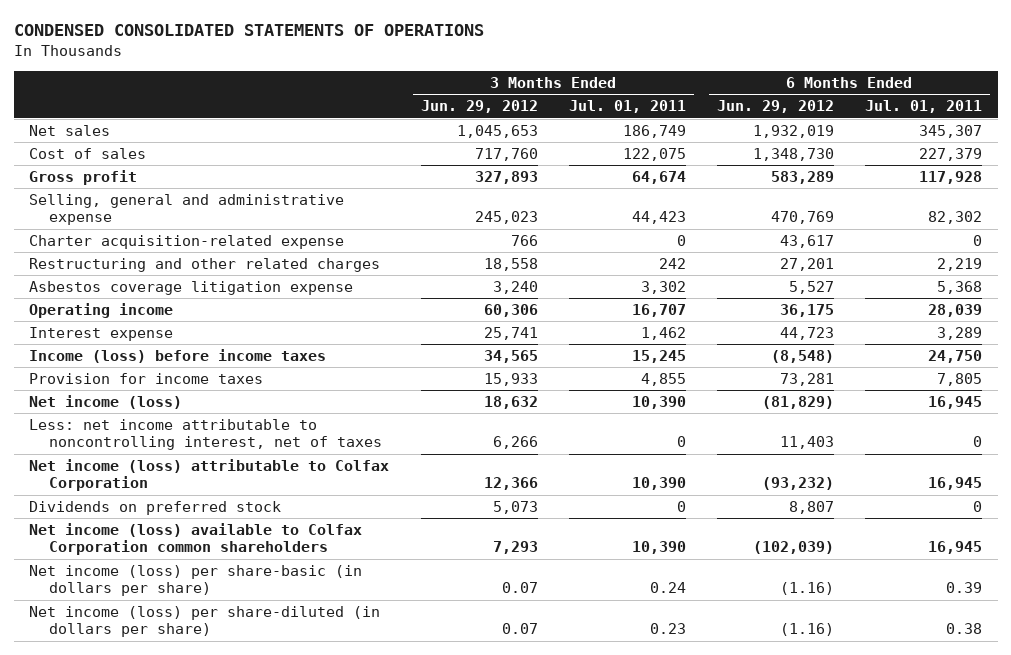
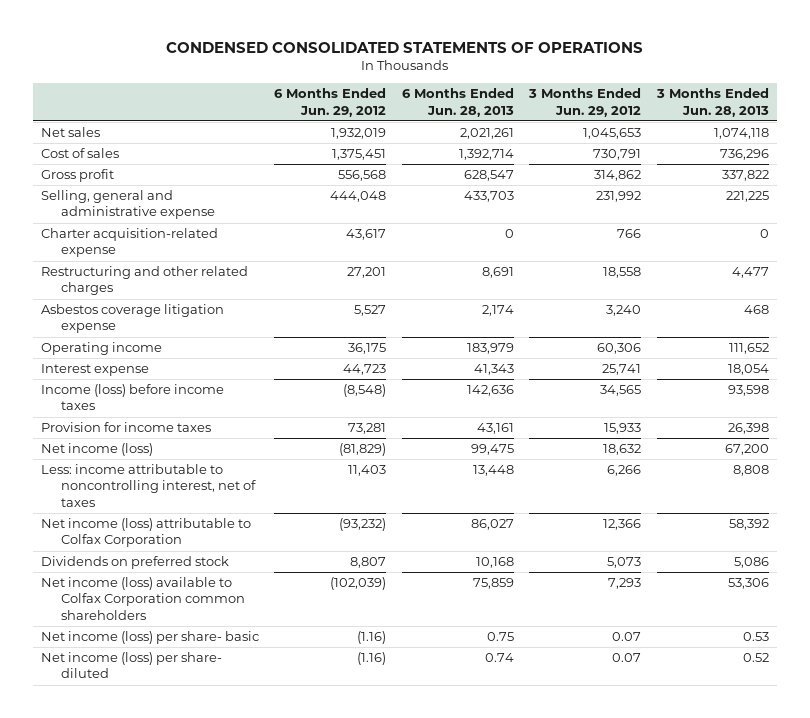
[568,100,686,114] Jul. 01, 2011 -> none
[865,100,983,114] Jul. 01, 2011 -> none
none -> [401,88,514,117] 6 Months Ended Jun. 28, 2013
none -> [656,88,770,117] 3 Months Ended Jun. 28, 2013
[474,148,538,162] 717,760 -> [593,149,642,161] 730,791
[752,148,834,162] 1,348,730 -> [332,149,387,161] 1,375,451
[474,171,538,185] 327,893 -> [594,170,642,182] 314,862
[770,171,834,185] 583,289 -> [338,170,387,182] 556,568
[474,211,538,225] 245,023 -> [596,191,642,203] 231,992
[770,211,834,225] 470,769 -> [330,191,387,203] 444,048
[29,419,382,451] Less: net income attributable to noncontrolling interest, net of taxes -> [40,464,257,507] Less: income attributable to noncontrolling interest, net of taxes
[29,565,363,597] Net income (loss) per share-basic (in dollars per share) -> [40,631,259,645] Net income (loss) per share- basic
[29,606,381,638] Net income (loss) per share-diluted (in dollars per share) -> [40,652,222,679] Net income (loss) per share- diluted

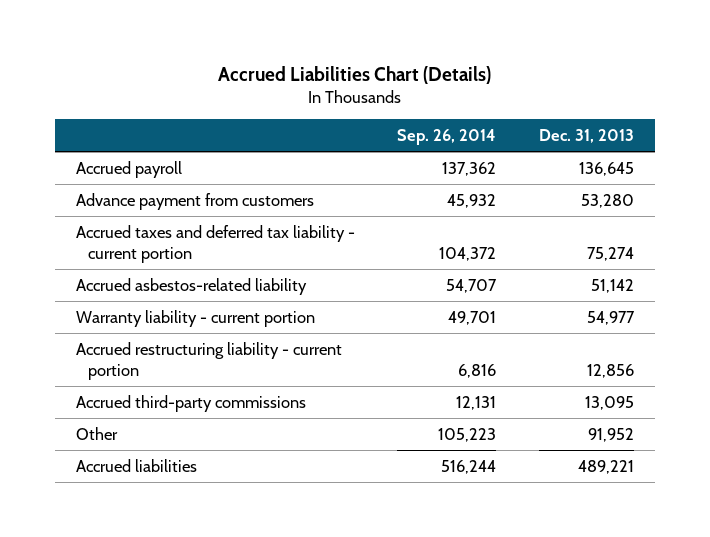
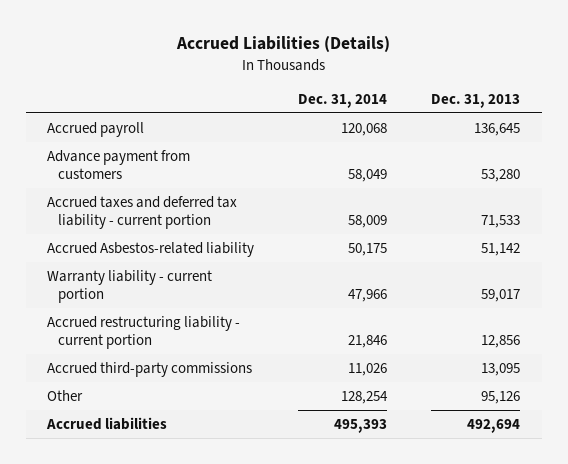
[217,65,491,84] Accrued Liabilities Chart (Details) -> [175,36,390,53] Accrued Liabilities (Details)
[397,129,497,146] Sep. 26, 2014 -> none
none -> [298,93,388,108] Dec. 31, 2014
[586,246,634,261] 75,274 -> [481,215,521,229] 71,533
[76,277,308,295] Accrued asbestos-related liability -> [47,241,255,257] Accrued Asbestos-related liability
[586,310,635,325] 54,977 -> [481,289,521,303] 59,017
[587,427,634,442] 91,952 -> [481,390,521,404] 95,126
[577,459,634,474] 489,221 -> [467,418,521,433] 492,694

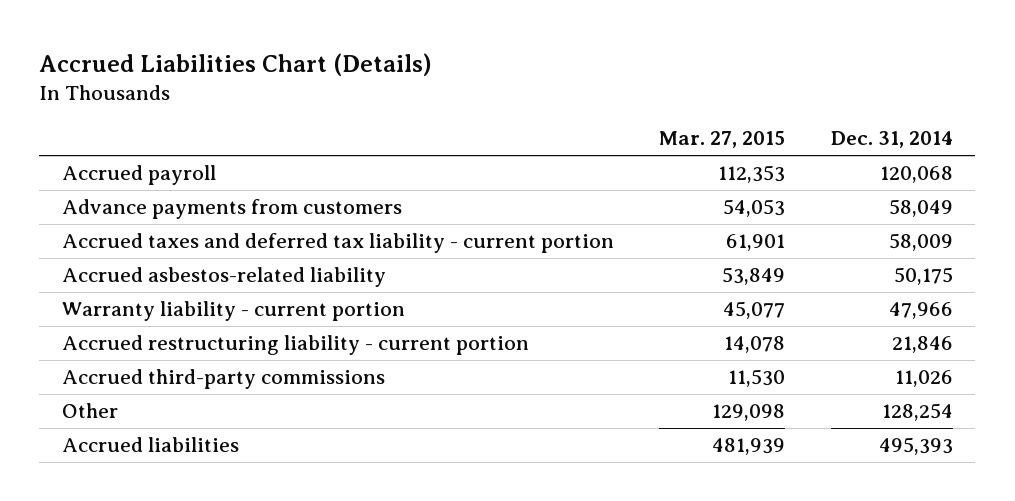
[175,36,390,53] Accrued Liabilities (Details) -> [39,52,433,76] Accrued Liabilities Chart (Details)
[431,93,521,108] Dec. 31, 2013 -> none
none -> [659,131,786,149] Mar. 27, 2015
[47,149,191,180] Advance payment from customers -> [62,199,403,220] Advance payments from customers
[47,241,255,257] Accrued Asbestos-related liability -> [62,267,387,288] Accrued asbestos-related liability

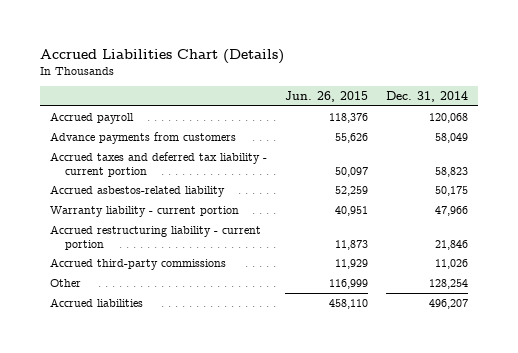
[659,131,786,149] Mar. 27, 2015 -> none
none -> [285,91,369,103] Jun. 26, 2015
[888,233,953,252] 58,009 -> [435,166,469,177] 58,823
[878,437,953,456] 495,393 -> [429,298,469,309] 496,207

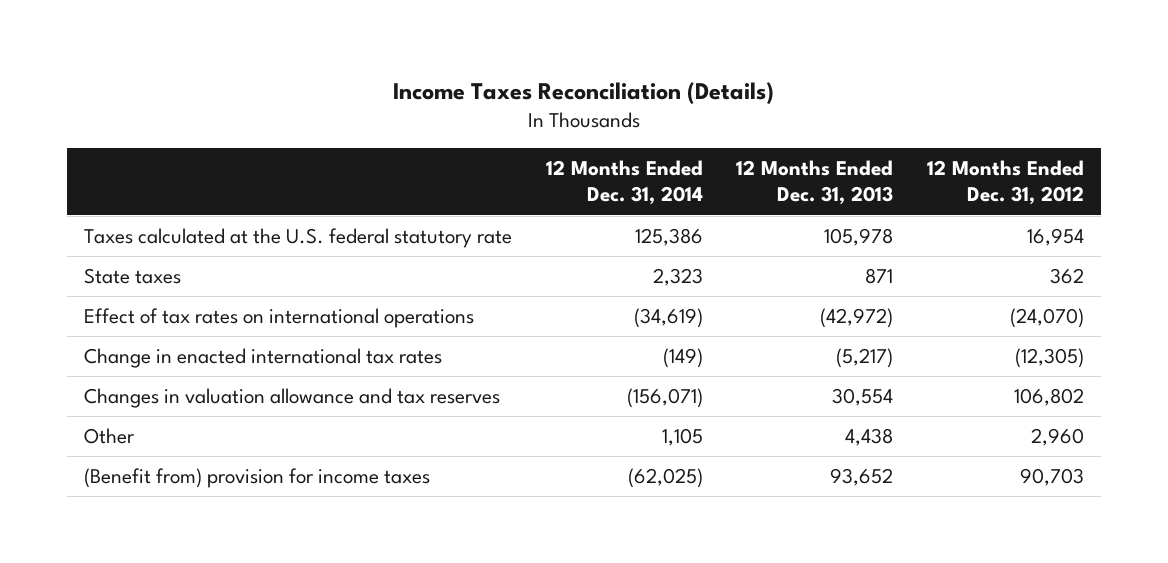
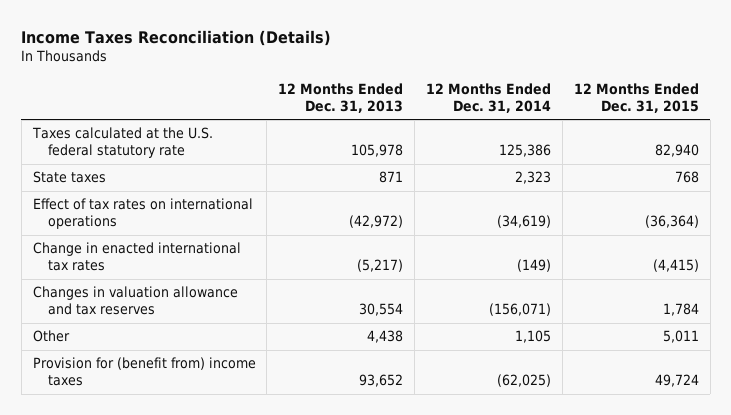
[926,160,1084,206] 12 Months Ended Dec. 31, 2012 -> none
none -> [573,82,699,113] 12 Months Ended Dec. 31, 2015
[83,467,430,488] (Benefit from) provision for income taxes -> [32,357,256,387] Provision for (benefit from) income taxes

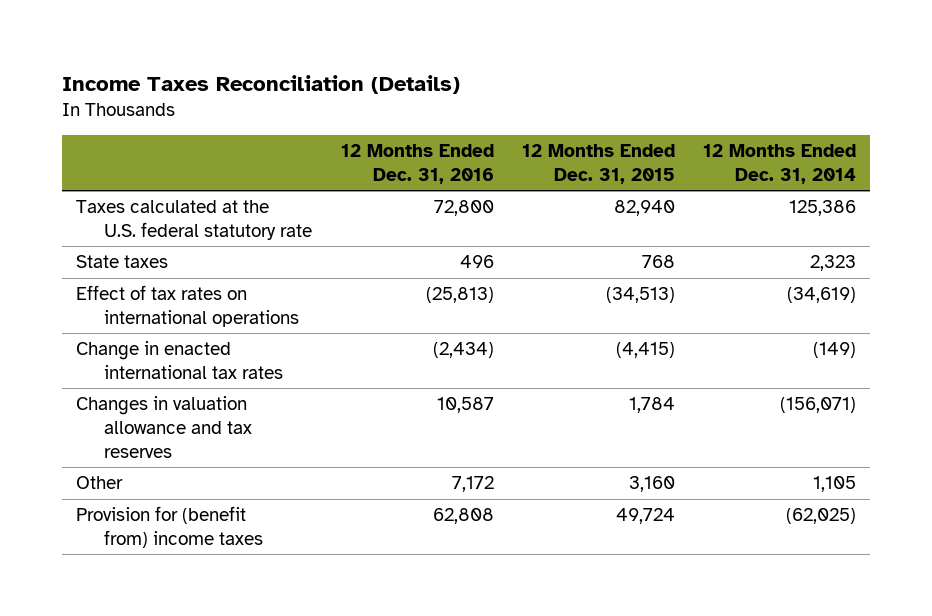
[278,82,404,113] 12 Months Ended Dec. 31, 2013 -> none
none -> [340,143,494,184] 12 Months Ended Dec. 31, 2016
[644,215,699,229] (36,364) -> [605,287,675,304] (34,513)
[662,330,699,344] 5,011 -> [628,476,675,493] 3,160

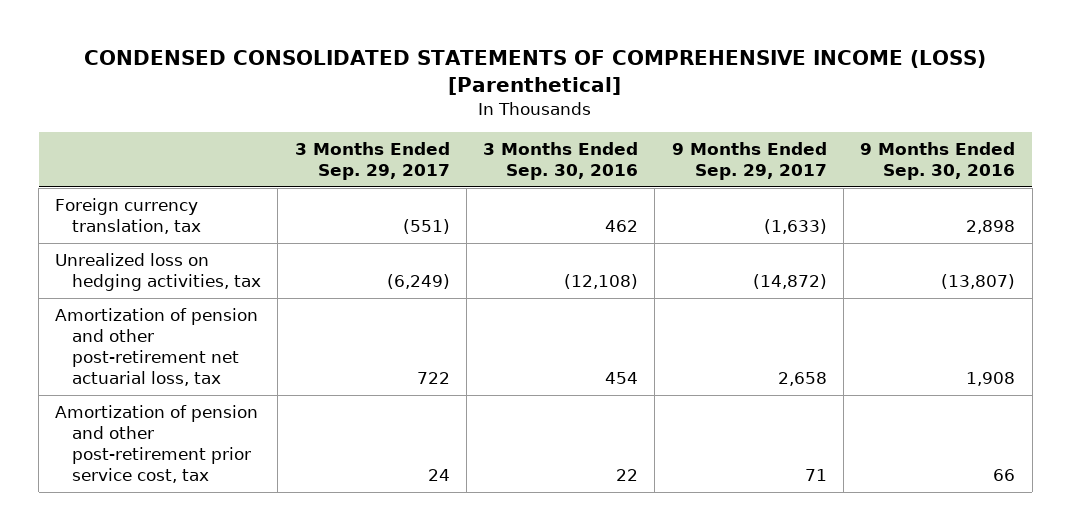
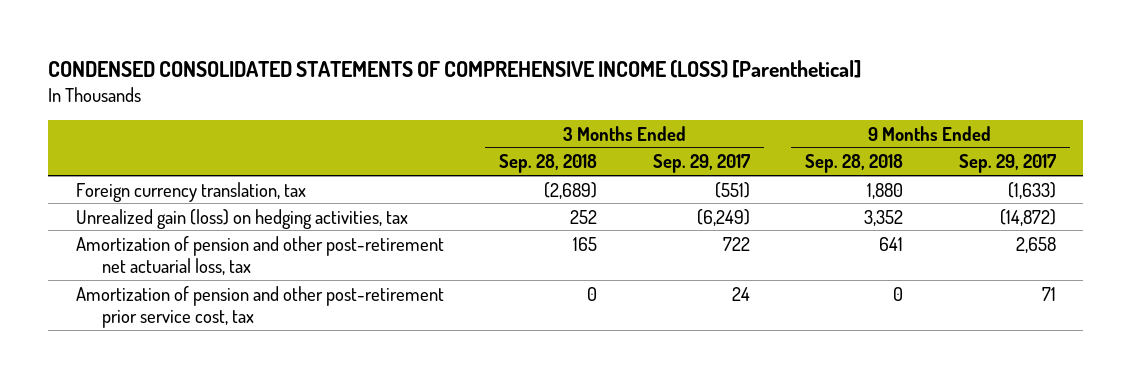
[483,142,639,181] 3 Months Ended Sep. 30, 2016 -> none
[860,142,1016,181] 9 Months Ended Sep. 30, 2016 -> none
none -> [499,154,598,174] Sep. 28, 2018
none -> [805,154,904,174] Sep. 28, 2018
[55,253,262,292] Unrealized loss on hedging activities, tax -> [75,208,408,229] Unrealized gain (loss) on hedging activities, tax

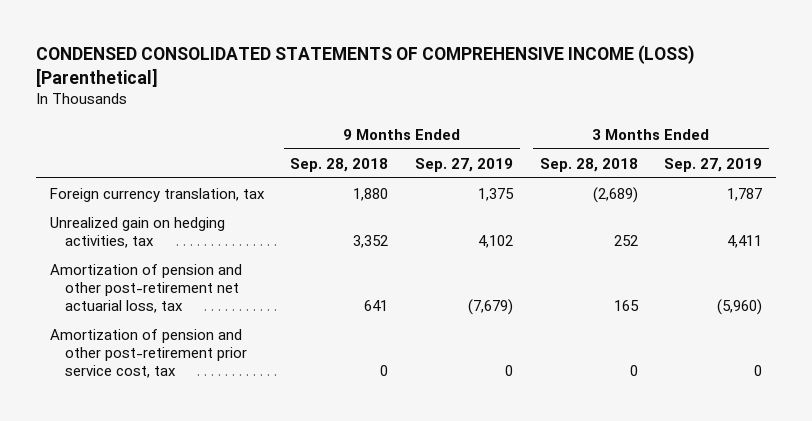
[652,154,750,174] Sep. 29, 2017 -> none
[958,154,1056,174] Sep. 29, 2017 -> none
none -> [415,157,514,172] Sep. 27, 2019
none -> [664,157,763,172] Sep. 27, 2019
[75,208,408,229] Unrealized gain (loss) on hedging activities, tax -> [49,217,225,248] Unrealized gain on hedging activities, tax

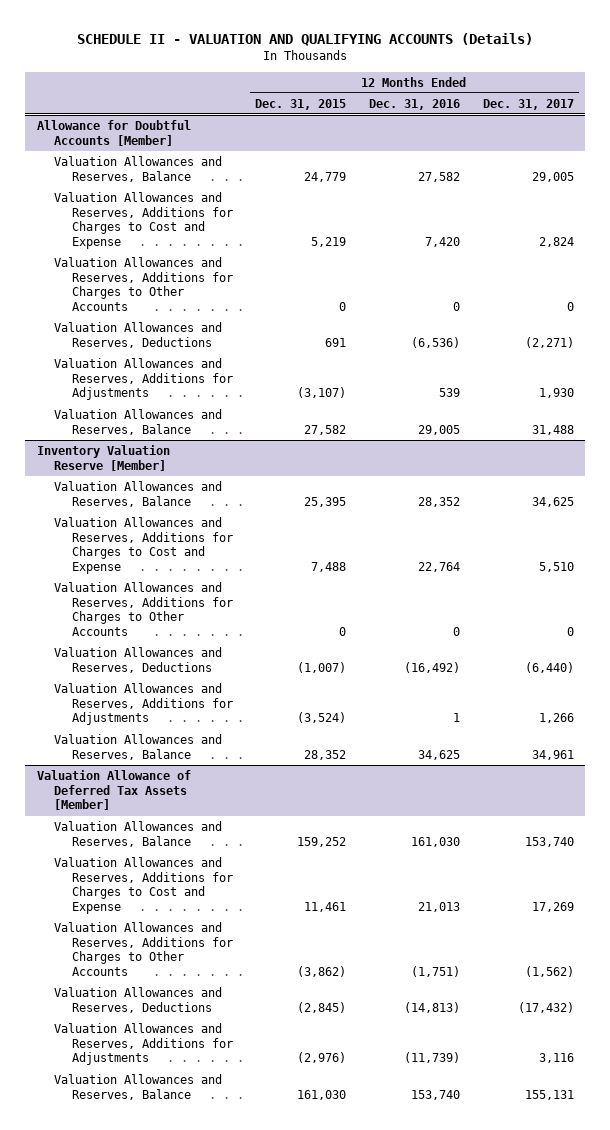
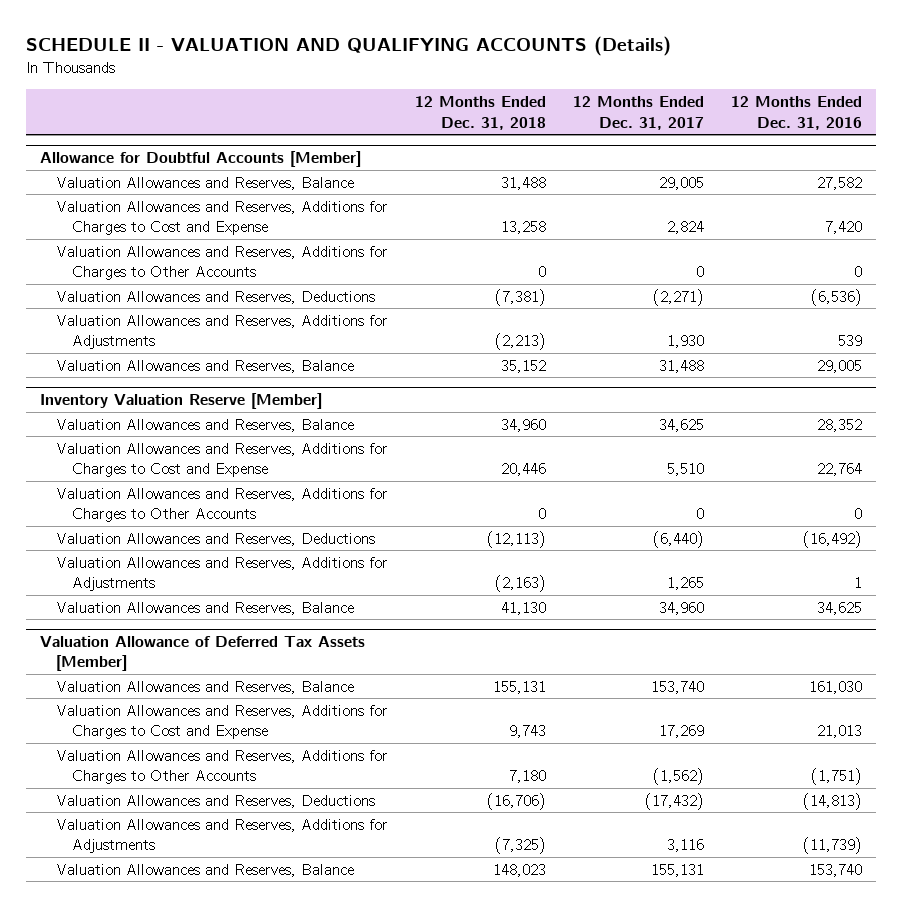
[255,98,347,110] Dec. 31, 2015 -> none
none -> [415,96,547,130] 12 Months Ended Dec. 31, 2018
[538,713,574,724] 1,266 -> [667,577,705,591] 1,265
[531,749,574,760] 34,961 -> [659,601,705,615] 34,960

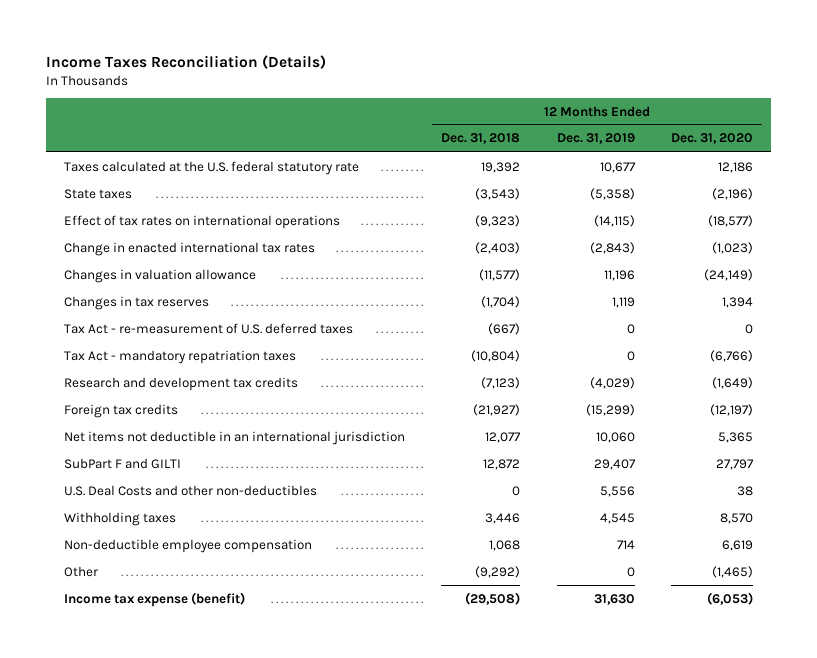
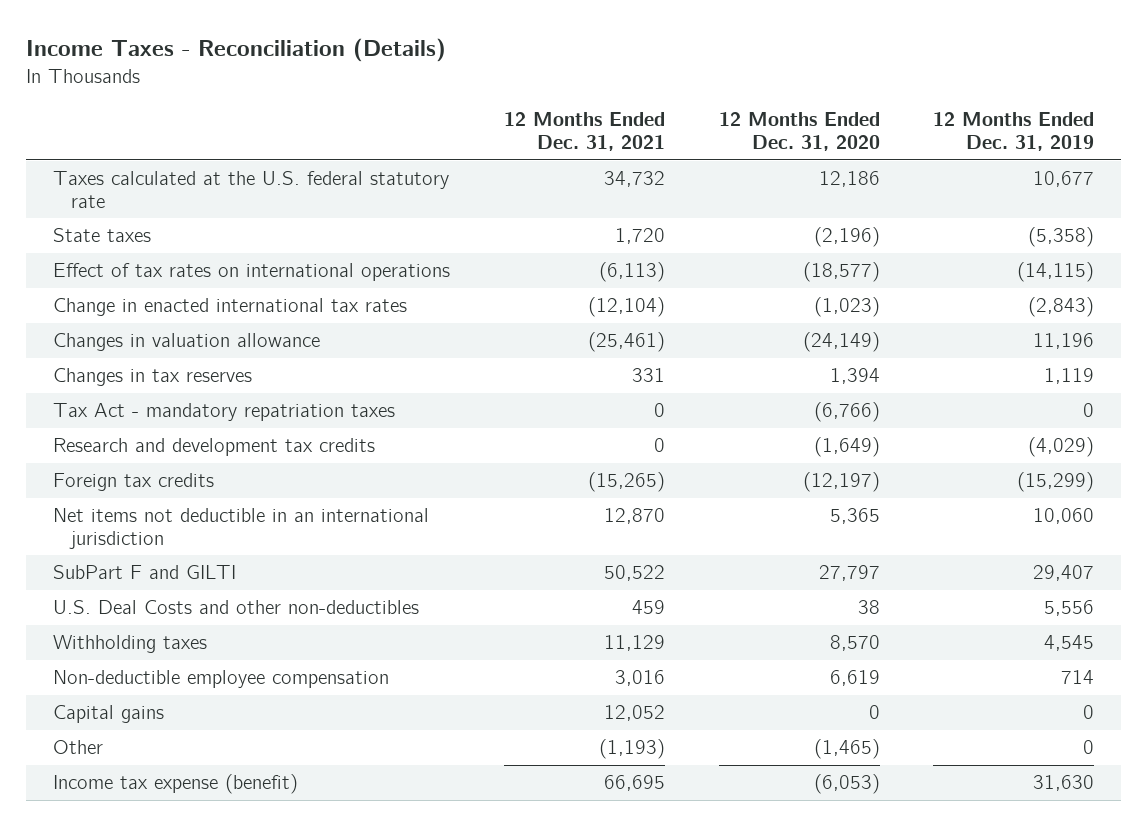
[45,54,326,69] Income Taxes Reconciliation (Details) -> [26,38,447,63] Income Taxes - Reconciliation (Details)
[441,133,521,145] Dec. 31, 2018 -> none
none -> [503,112,665,151] 12 Months Ended Dec. 31, 2021
[63,322,353,334] Tax Act - re-measurement of U.S. deferred taxes -> none
none -> [52,705,164,724] Capital gains

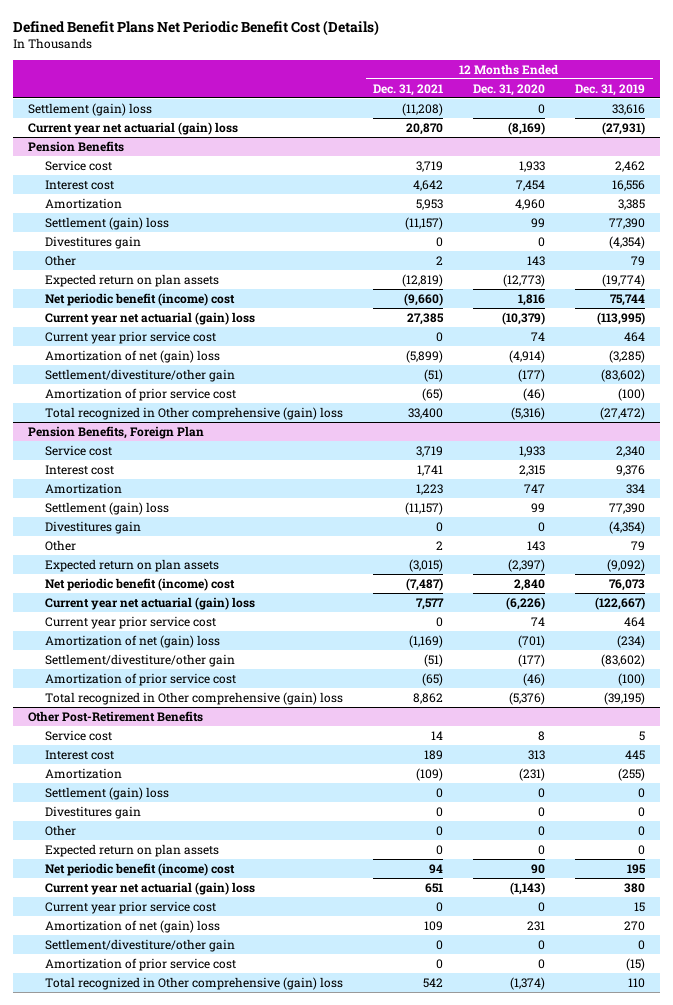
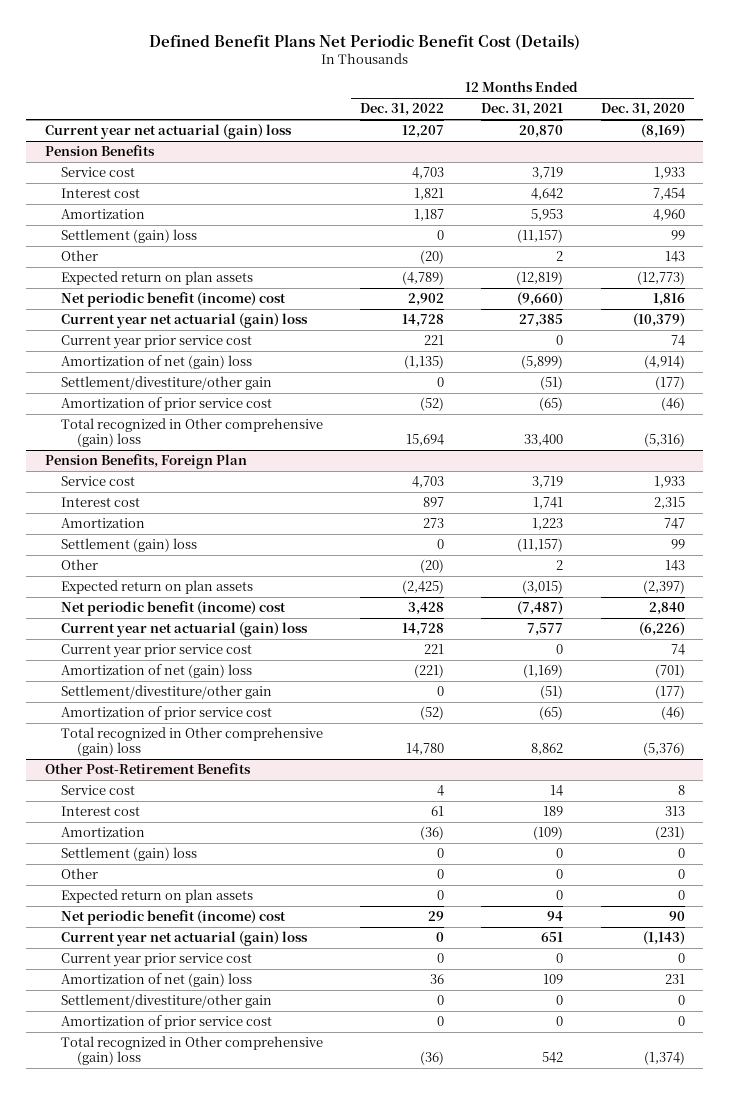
[575,83,646,96] Dec. 31, 2019 -> none
none -> [360,103,445,117] Dec. 31, 2022
[27,102,152,116] Settlement (gain) loss -> none
[45,235,142,249] Divestitures gain -> none
[45,520,142,534] Divestitures gain -> none
[45,805,142,819] Divestitures gain -> none

